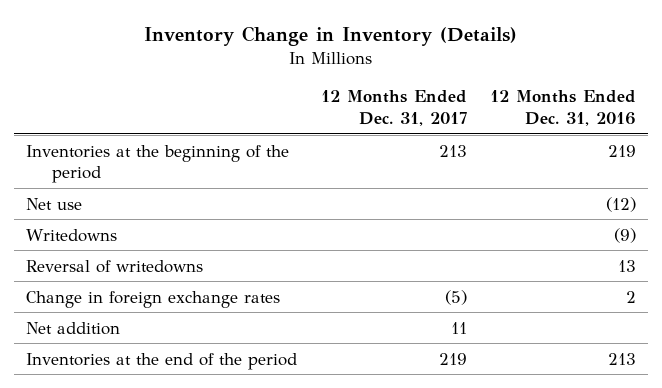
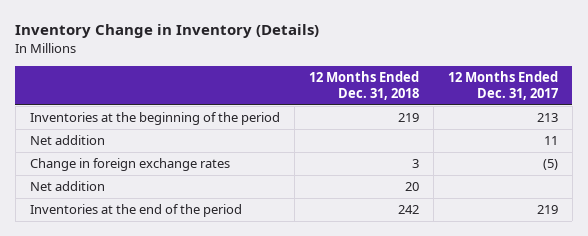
[490,90,637,127] 12 Months Ended Dec. 31, 2016 -> none
none -> [308,70,419,100] 12 Months Ended Dec. 31, 2018
[25,197,82,210] Net use -> none
[25,228,117,242] Writedowns -> none
[25,259,203,273] Reversal of writedowns -> none
[25,290,280,308] Change in foreign exchange rates -> [29,158,230,172] Change in foreign exchange rates
none -> [29,181,105,192] Net addition

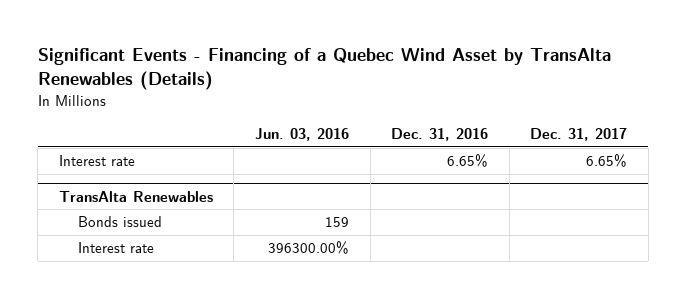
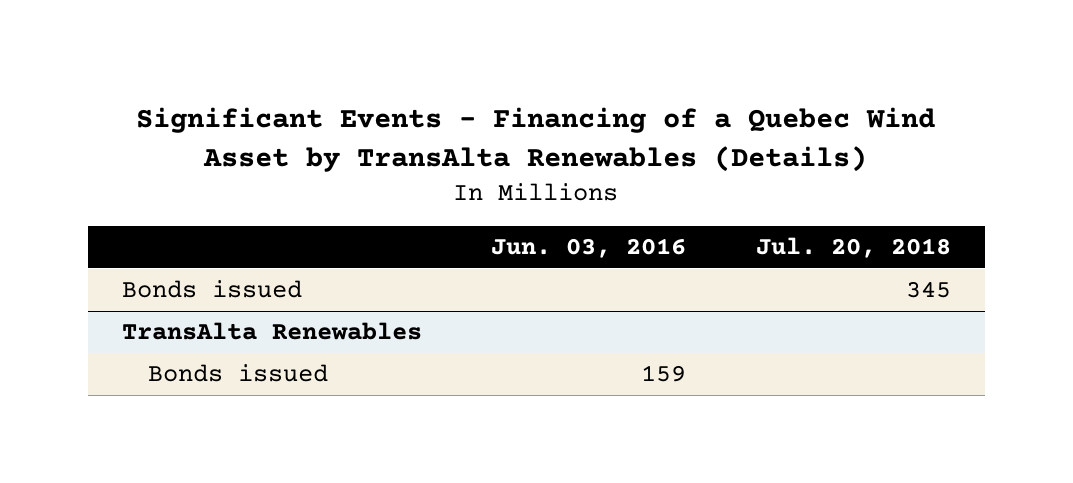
[391,128,489,142] Dec. 31, 2016 -> none
[530,128,628,142] Dec. 31, 2017 -> none
none -> [755,236,951,258] Jul. 20, 2018
[58,155,135,167] Interest rate -> none
none -> [122,280,303,299] Bonds issued
[77,242,154,254] Interest rate -> none

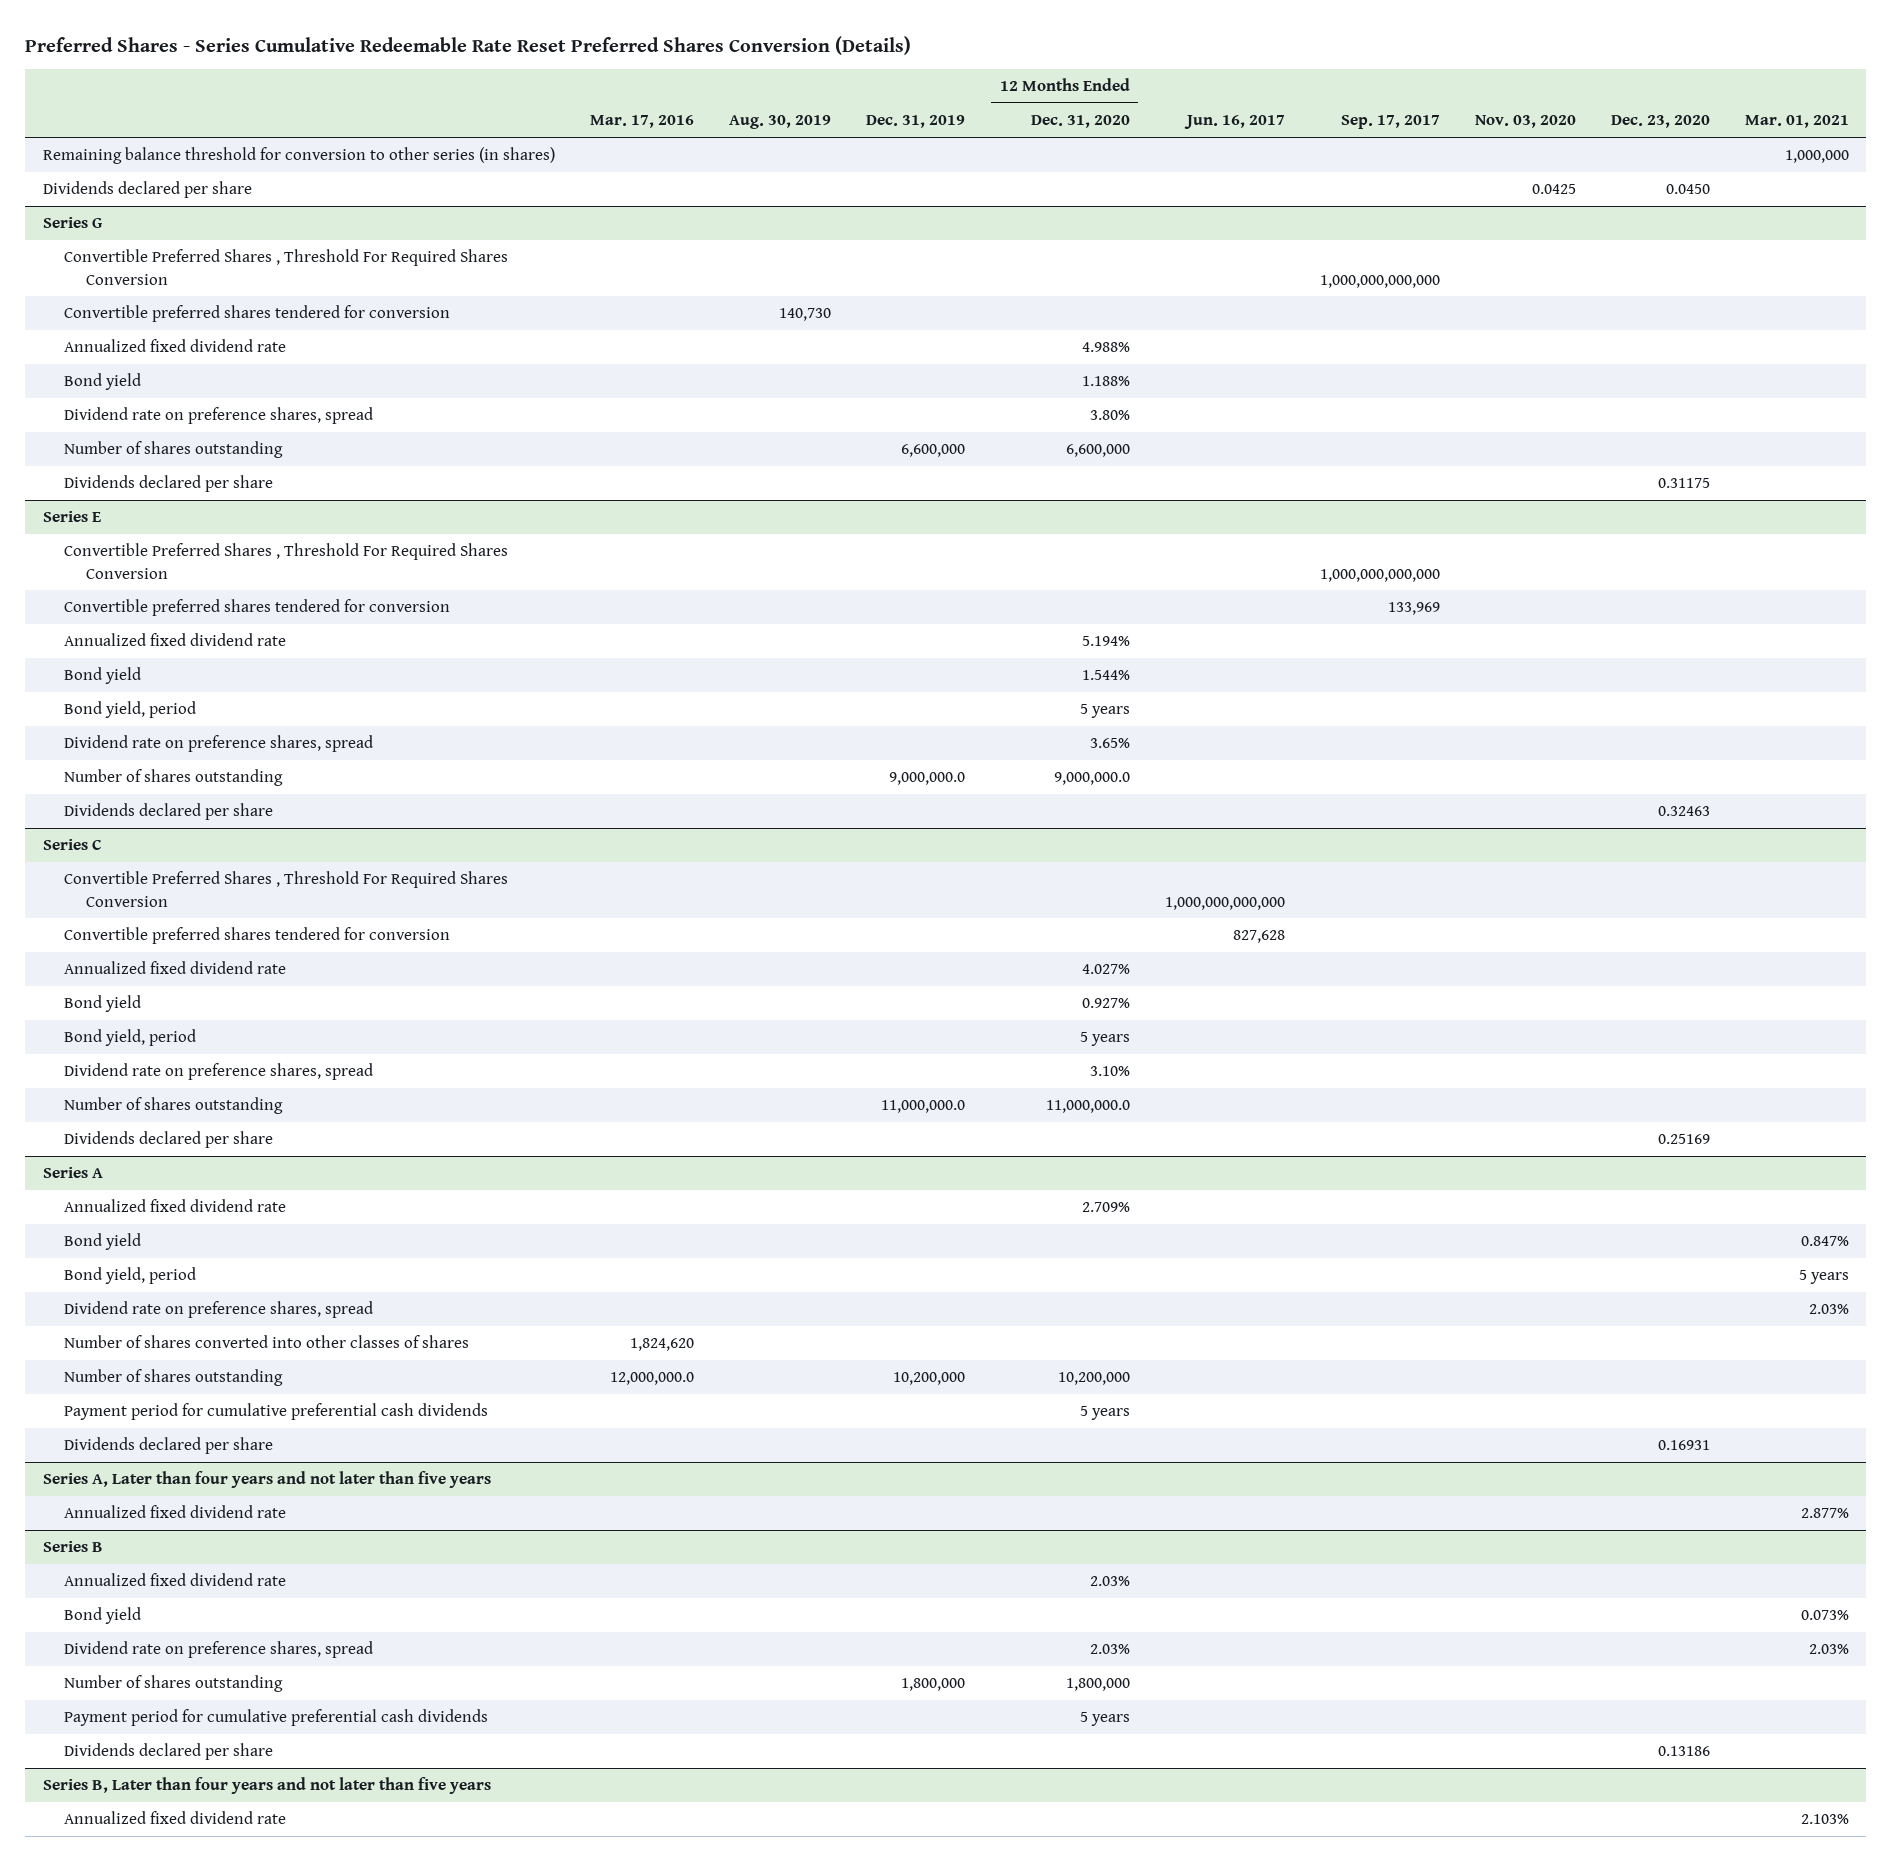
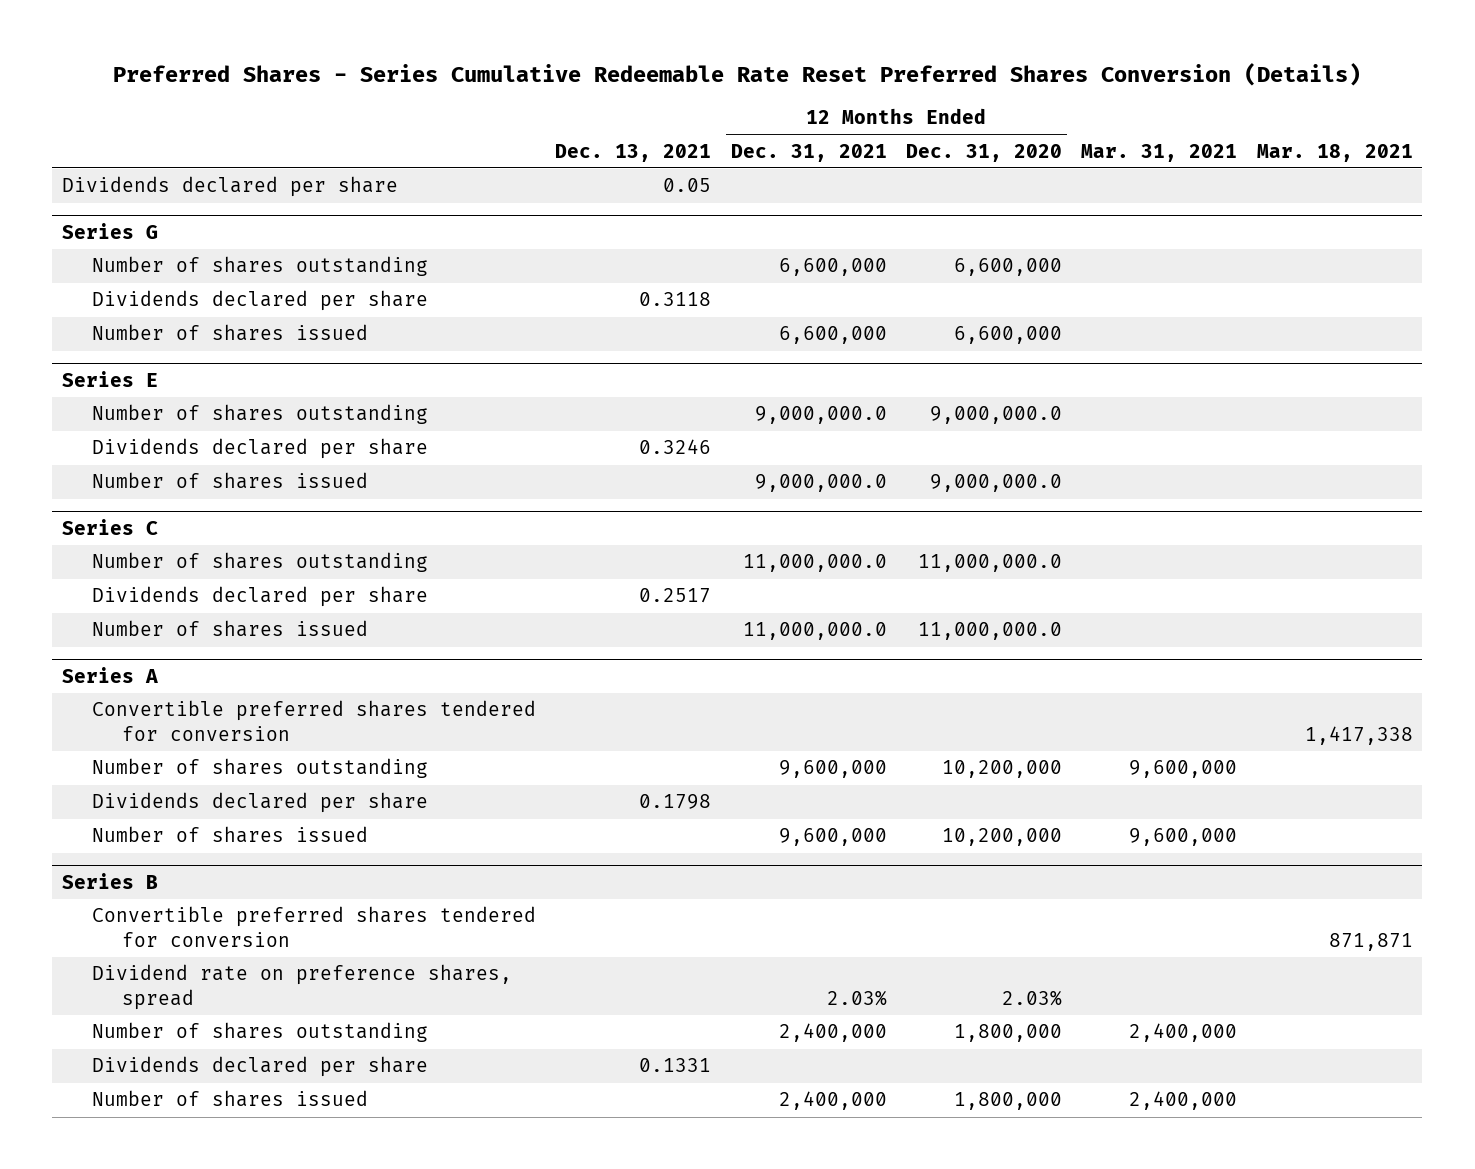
[589,115,694,129] Mar. 17, 2016 -> none
[728,115,831,130] Aug. 30, 2019 -> none
[865,115,965,129] Dec. 31, 2019 -> none
[1183,115,1285,130] Jun. 16, 2017 -> none
[1340,115,1440,130] Sep. 17, 2017 -> none
[1474,115,1576,129] Nov. 03, 2020 -> none
[1610,115,1710,129] Dec. 23, 2020 -> none
[1744,115,1849,129] Mar. 01, 2021 -> none
none -> [555,143,712,162] Dec. 13, 2021
none -> [730,143,887,162] Dec. 31, 2021
none -> [1081,143,1238,162] Mar. 31, 2021
none -> [1256,143,1413,162] Mar. 18, 2021
[42,147,555,165] Remaining balance threshold for conversion to other series (in shares) -> none
[64,249,509,285] Convertible Preferred Shares , Threshold For Required Shares Conversion -> none
[64,305,451,323] Convertible preferred shares tendered for conversion -> none
[64,339,287,353] Annualized fixed dividend rate -> none
[64,373,142,391] Bond yield -> none
[64,407,374,425] Dividend rate on preference shares, spread -> none
none -> [91,324,368,342] Number of shares issued
[64,543,509,579] Convertible Preferred Shares , Threshold For Required Shares Conversion -> none
[64,599,451,617] Convertible preferred shares tendered for conversion -> none
[64,633,287,647] Annualized fixed dividend rate -> none
[64,667,142,685] Bond yield -> none
[64,701,197,719] Bond yield, period -> none
[64,735,374,753] Dividend rate on preference shares, spread -> none
none -> [91,472,368,490] Number of shares issued
[64,871,509,907] Convertible Preferred Shares , Threshold For Required Shares Conversion -> none
[64,927,451,945] Convertible preferred shares tendered for conversion -> none
[64,961,287,975] Annualized fixed dividend rate -> none
[64,995,142,1013] Bond yield -> none
[64,1029,197,1047] Bond yield, period -> none
[64,1063,374,1081] Dividend rate on preference shares, spread -> none
none -> [91,620,368,638] Number of shares issued
[64,1199,287,1213] Annualized fixed dividend rate -> none
[64,1233,142,1251] Bond yield -> none
[64,1267,197,1285] Bond yield, period -> none
[64,1301,374,1319] Dividend rate on preference shares, spread -> none
[64,1335,470,1349] Number of shares converted into other classes of shares -> none
none -> [91,700,536,741] Convertible preferred shares tendered for conversion
[64,1403,489,1421] Payment period for cumulative preferential cash dividends -> none
[42,1471,491,1489] Series A, Later than four years and not later than five years -> none
[64,1505,287,1519] Annualized fixed dividend rate -> none
none -> [91,826,368,844] Number of shares issued
[64,1573,287,1587] Annualized fixed dividend rate -> none
[64,1607,142,1625] Bond yield -> none
none -> [91,906,536,947] Convertible preferred shares tendered for conversion
[64,1709,489,1727] Payment period for cumulative preferential cash dividends -> none
[42,1777,491,1795] Series B, Later than four years and not later than five years -> none
[64,1811,287,1825] Annualized fixed dividend rate -> none
none -> [91,1090,368,1108] Number of shares issued

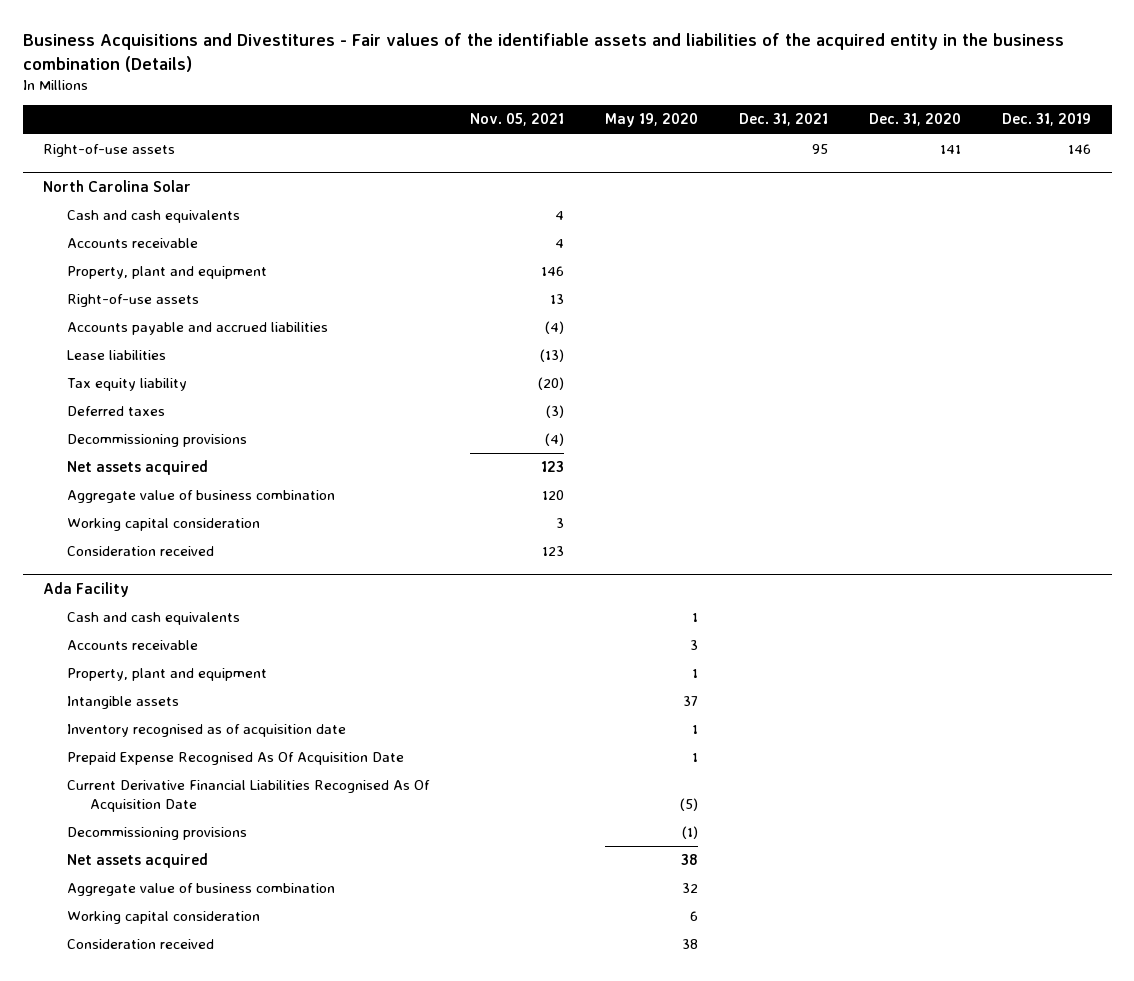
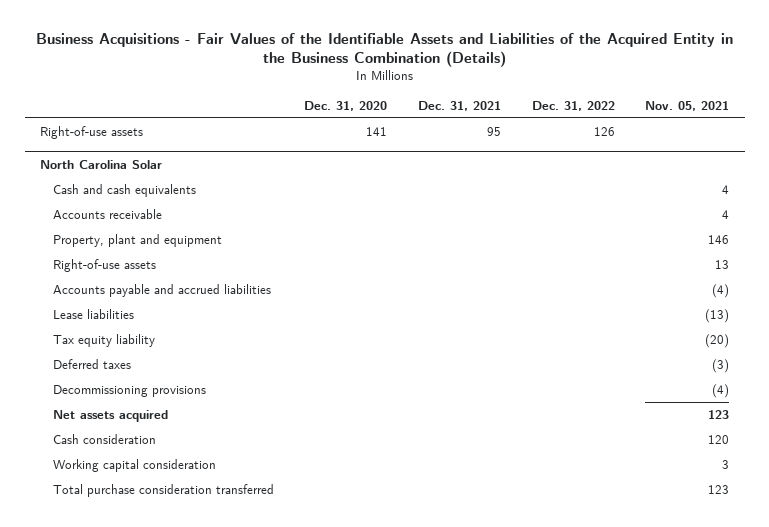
[22,33,1064,72] Business Acquisitions and Divestitures - Fair values of the identifiable assets and liabilities of the acquired entity in the business combination (Details) -> [35,32,733,68] Business Acquisitions - Fair Values of the Identifiable Assets and Liabilities of the Acquired Entity in the Business Combination (Details)
[604,113,698,128] May 19, 2020 -> none
[1002,113,1092,127] Dec. 31, 2019 -> none
none -> [531,100,615,111] Dec. 31, 2022
[66,490,335,504] Aggregate value of business combination -> [52,433,156,444] Cash consideration
[43,581,130,597] Ada Facility -> none
[66,612,240,626] Cash and cash equivalents -> none
[66,640,198,651] Accounts receivable -> none
[66,668,267,682] Property, plant and equipment -> none
[66,696,179,710] Intangible assets -> none
[66,724,346,738] Inventory recognised as of acquisition date -> none
[66,752,404,766] Prepaid Expense Recognised As Of Acquisition Date -> none
[66,780,430,813] Current Derivative Financial Liabilities Recognised As Of Acquisition Date -> none
[66,827,247,841] Decommissioning provisions -> none
[66,853,208,869] Net assets acquired -> none
[66,883,335,897] Aggregate value of business combination -> none
[66,911,260,925] Working capital consideration -> none
[66,939,214,950] Consideration received -> none
[66,546,214,557] Consideration received -> [52,483,274,497] Total purchase consideration transferred

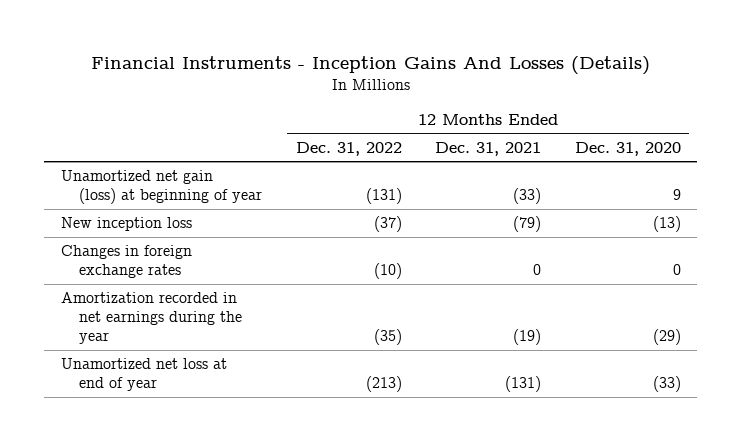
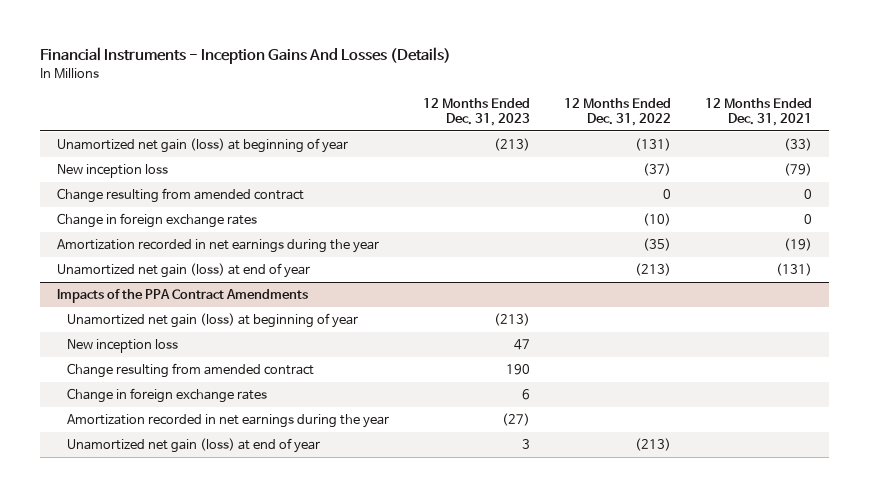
[574,141,681,156] Dec. 31, 2020 -> none
none -> [423,97,531,127] 12 Months Ended Dec. 31, 2023
none -> [56,187,304,203] Change resulting from amended contract
[61,245,193,279] Changes in foreign exchange rates -> [56,212,257,228] Change in foreign exchange rates
[61,358,228,392] Unamortized net loss at end of year -> [56,262,310,278] Unamortized net gain (loss) at end of year
none -> [56,288,308,303] Impacts of the PPA Contract Amendments
none -> [67,312,359,328] Unamortized net gain (loss) at beginning of year
none -> [67,338,179,353] New inception loss
none -> [67,362,315,378] Change resulting from amended contract
none -> [67,387,268,403] Change in foreign exchange rates
none -> [67,413,390,428] Amortization recorded in net earnings during the year
none -> [67,437,321,453] Unamortized net gain (loss) at end of year

